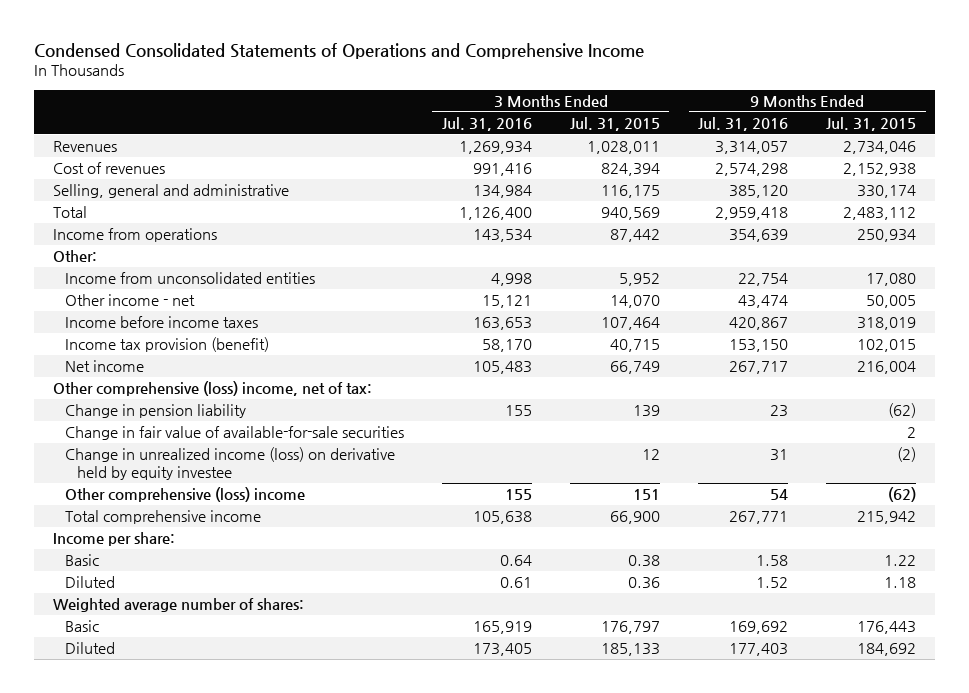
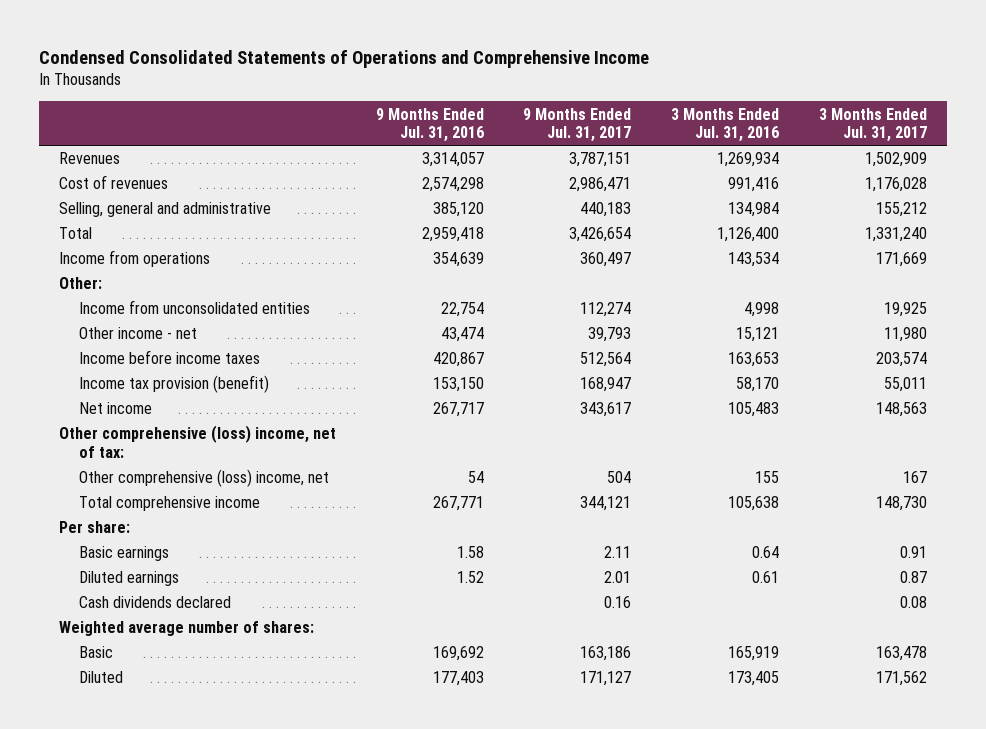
[569,116,660,131] Jul. 31, 2015 -> none
[826,116,917,131] Jul. 31, 2015 -> none
none -> [523,107,632,143] 9 Months Ended Jul. 31, 2017
none -> [818,107,927,143] 3 Months Ended Jul. 31, 2017
[64,404,246,419] Change in pension liability -> none
[64,426,404,441] Change in fair value of available-for-sale securities -> none
[64,447,395,480] Change in unrealized income (loss) on derivative held by equity investee -> none
[64,487,305,503] Other comprehensive (loss) income -> [79,469,330,488] Other comprehensive (loss) income, net
[52,532,175,547] Income per share: -> [58,521,130,534] Per share:
[64,554,99,567] Basic -> [79,546,170,562] Basic earnings
[64,576,115,589] Diluted -> [79,571,180,587] Diluted earnings
none -> [79,596,232,609] Cash dividends declared

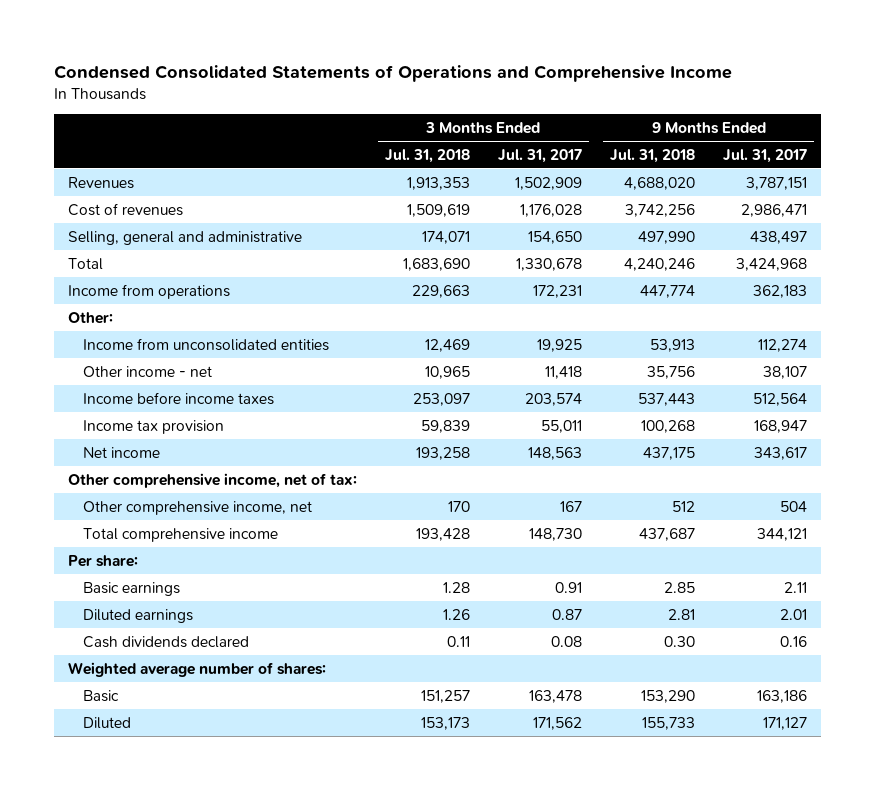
[375,107,484,143] 9 Months Ended Jul. 31, 2016 -> none
[671,107,780,143] 3 Months Ended Jul. 31, 2016 -> none
none -> [384,148,470,163] Jul. 31, 2018
none -> [610,148,696,163] Jul. 31, 2018
[580,202,632,218] 440,183 -> [750,230,808,244] 438,497
[875,202,927,218] 155,212 -> [527,230,582,244] 154,650
[569,227,632,243] 3,426,654 -> [736,257,808,271] 3,424,968
[864,227,927,243] 1,331,240 -> [515,257,582,271] 1,330,678
[580,252,632,268] 360,497 -> [753,284,808,298] 362,183
[875,252,927,268] 171,669 -> [532,284,582,298] 172,231
[588,327,632,343] 39,793 -> [763,365,808,379] 38,107
[883,327,927,343] 11,980 -> [544,365,582,379] 11,418
[79,375,270,394] Income tax provision (benefit) -> [82,419,224,434] Income tax provision
[58,425,336,458] Other comprehensive (loss) income, net of tax: -> [67,472,357,488] Other comprehensive income, net of tax:
[79,469,330,488] Other comprehensive (loss) income, net -> [82,500,312,515] Other comprehensive income, net

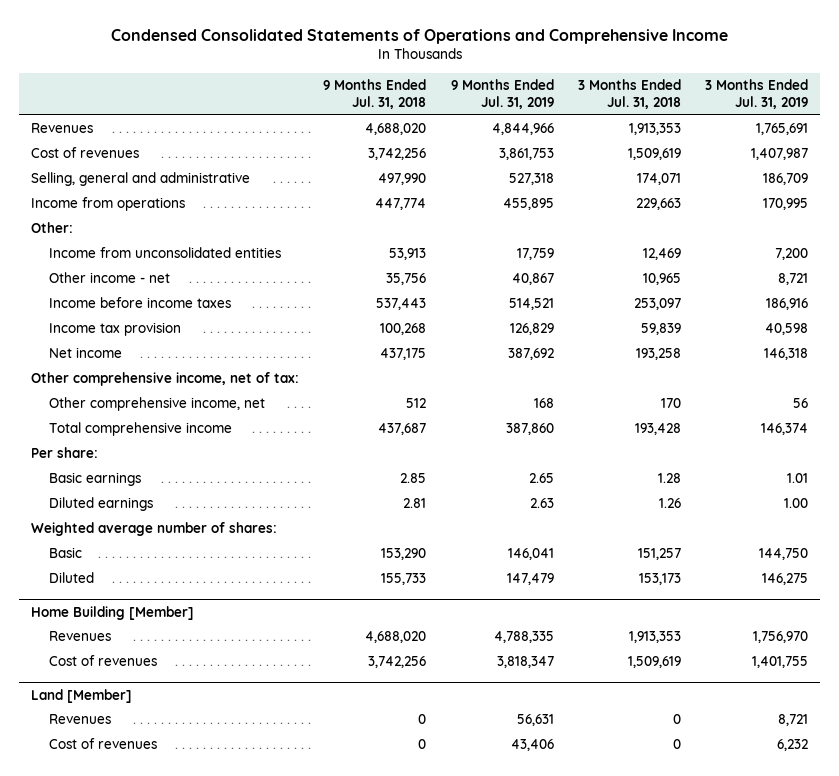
[497,148,582,163] Jul. 31, 2017 -> none
[723,148,808,163] Jul. 31, 2017 -> none
none -> [450,79,554,110] 9 Months Ended Jul. 31, 2019
none -> [704,79,808,110] 3 Months Ended Jul. 31, 2019
[67,257,103,270] Total -> none
[82,635,249,648] Cash dividends declared -> none
none -> [31,605,195,620] Home Building [Member]
none -> [48,631,111,642] Revenues
none -> [48,655,157,667] Cost of revenues
none -> [31,688,133,703] Land [Member]
none -> [48,714,111,725] Revenues
none -> [48,738,157,750] Cost of revenues

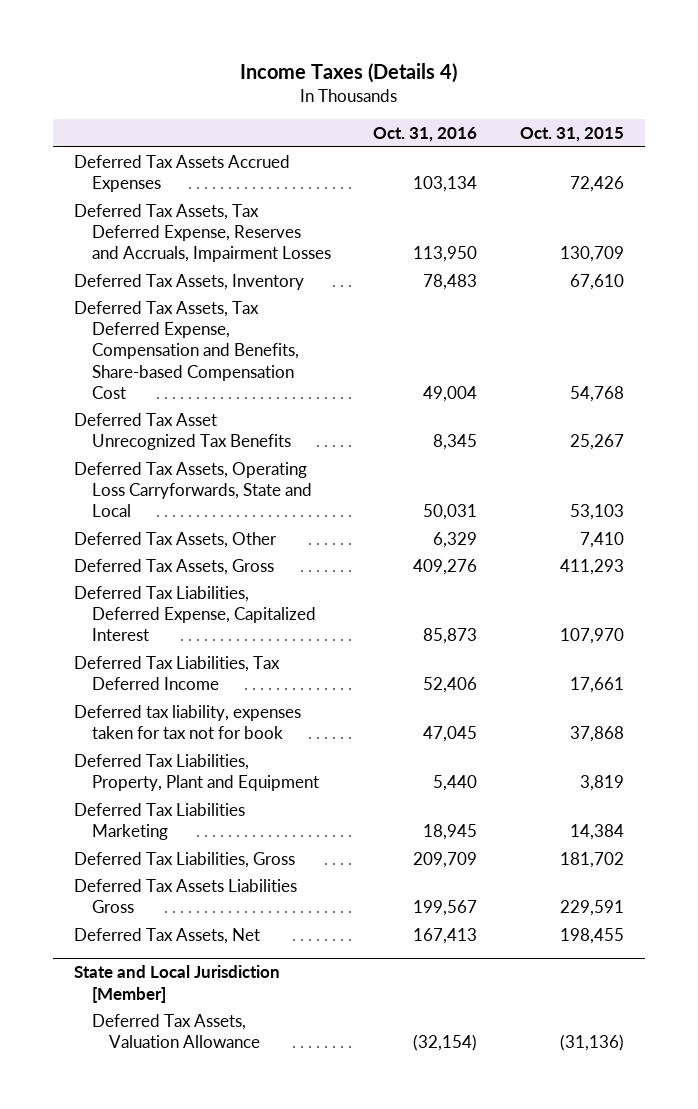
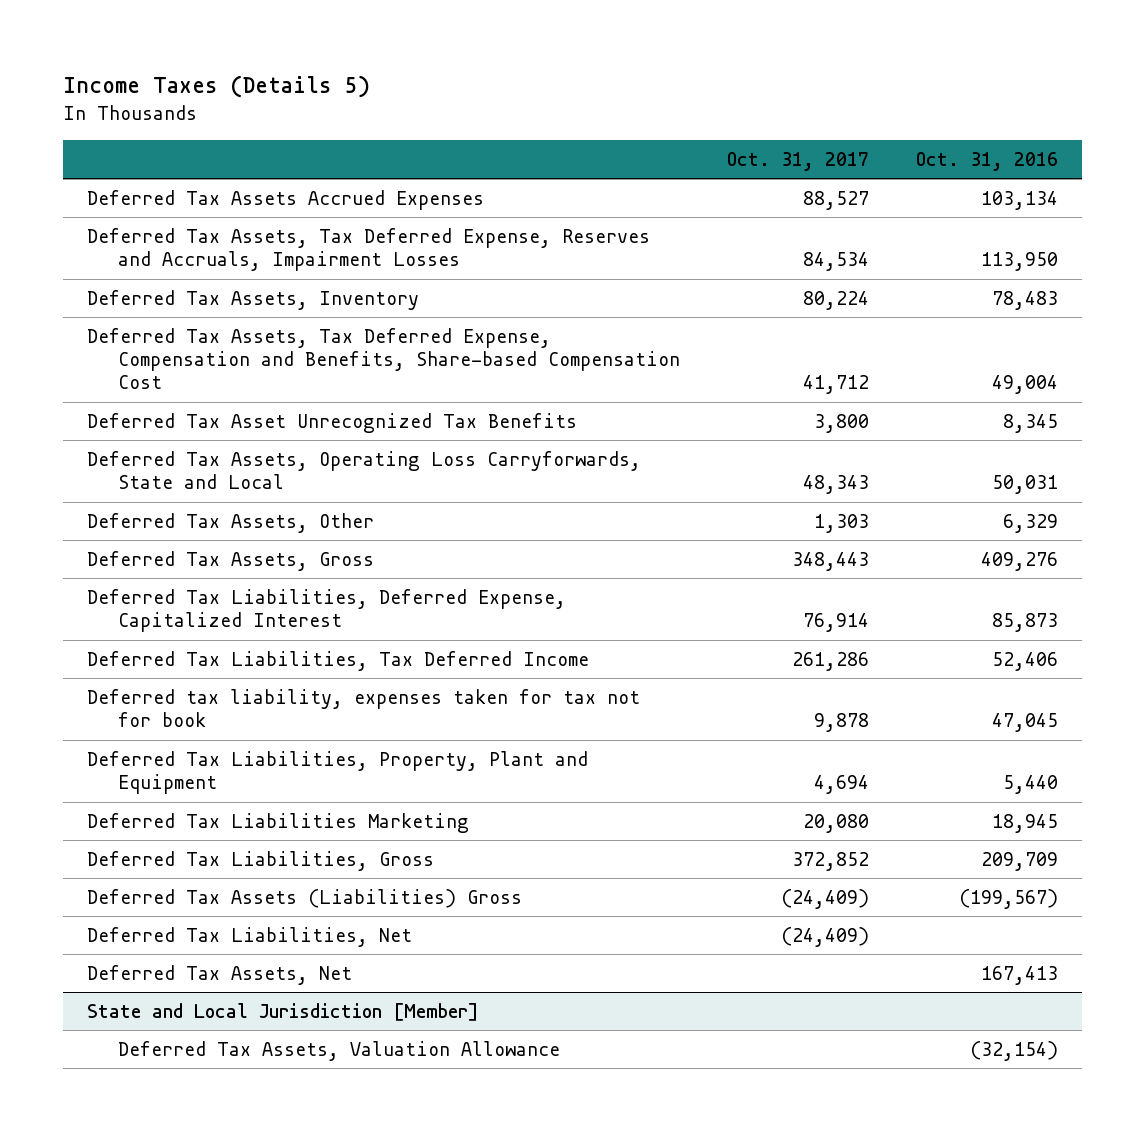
[239,63,457,84] Income Taxes (Details 4) -> [62,75,370,99] Income Taxes (Details 5)
[519,127,624,143] Oct. 31, 2015 -> none
none -> [727,151,870,171] Oct. 31, 2017
[74,878,298,914] Deferred Tax Assets Liabilities Gross -> [86,888,522,908] Deferred Tax Assets (Liabilities) Gross
[413,900,478,917] 199,567 -> [959,888,1059,909] (199,567)
none -> [86,926,412,947] Deferred Tax Liabilities, Net

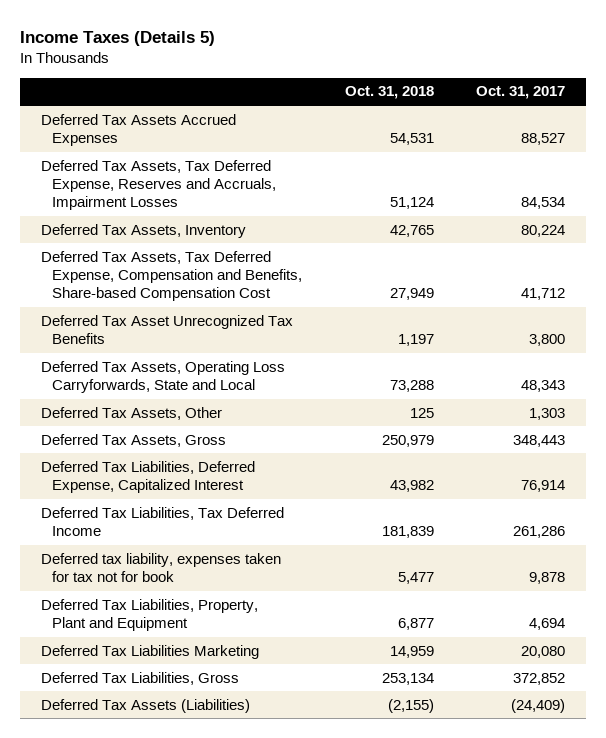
[916,151,1059,171] Oct. 31, 2016 -> none
none -> [344,86,434,100] Oct. 31, 2018
[86,926,412,947] Deferred Tax Liabilities, Net -> none
[86,964,352,985] Deferred Tax Assets, Net -> none
[86,1002,479,1021] State and Local Jurisdiction [Member] -> none
[117,1040,560,1061] Deferred Tax Assets, Valuation Allowance -> none
[86,888,522,908] Deferred Tax Assets (Liabilities) Gross -> [40,698,250,713] Deferred Tax Assets (Liabilities)

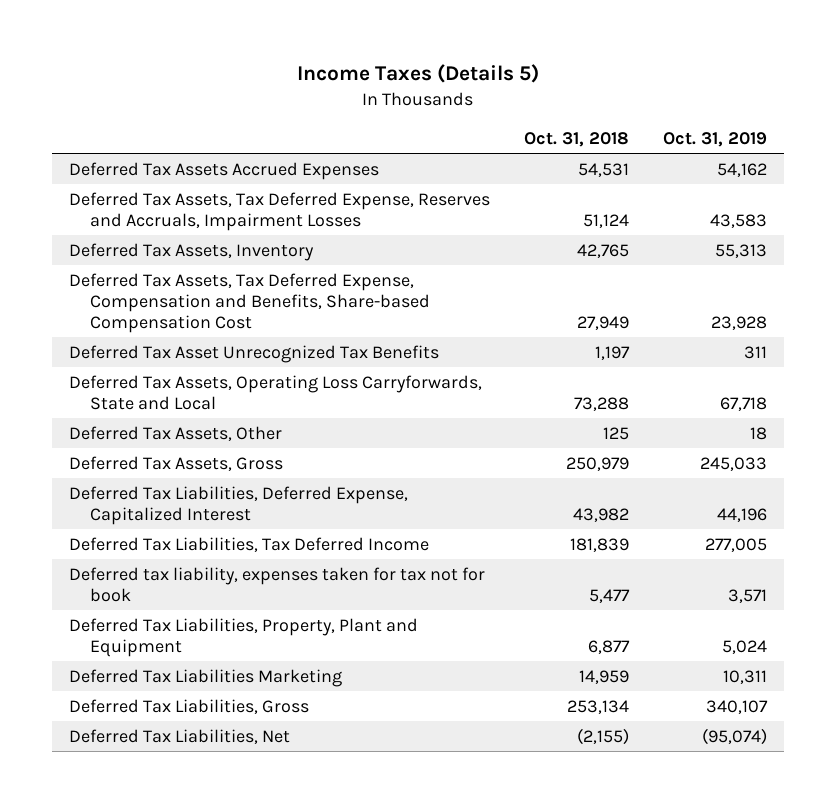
[475,86,565,100] Oct. 31, 2017 -> none
none -> [663,131,768,147] Oct. 31, 2019
[40,698,250,713] Deferred Tax Assets (Liabilities) -> [68,728,290,744] Deferred Tax Liabilities, Net

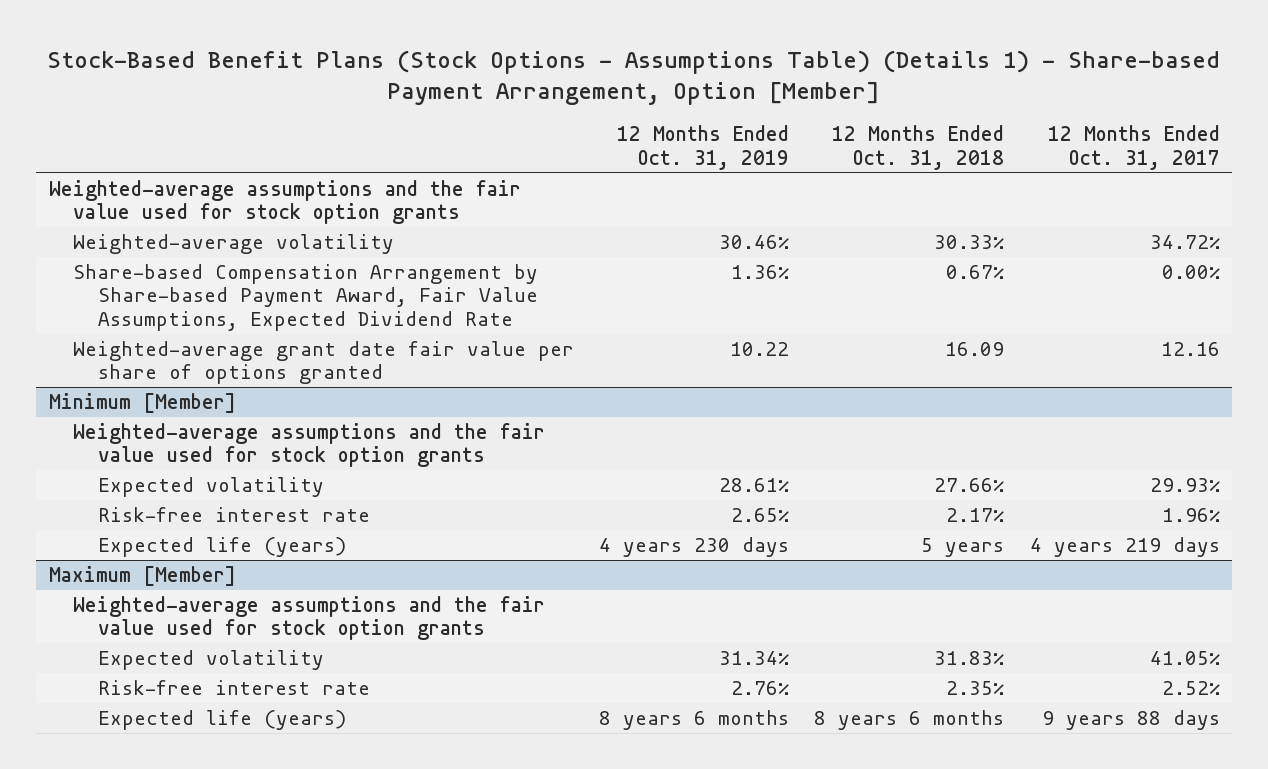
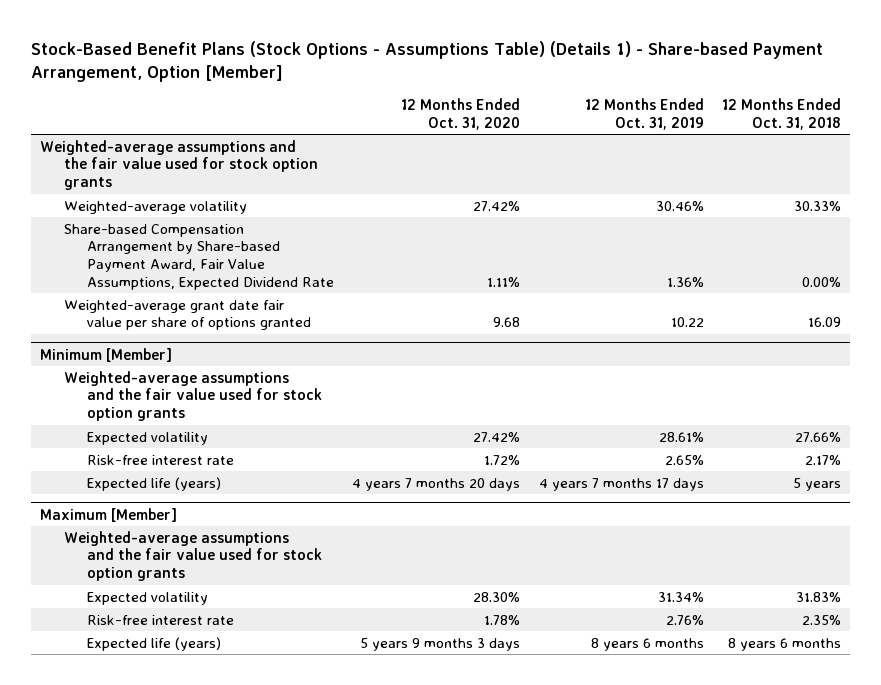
[1047,125,1220,171] 12 Months Ended Oct. 31, 2017 -> none
none -> [401,97,521,130] 12 Months Ended Oct. 31, 2020
[946,264,1005,279] 0.67% -> [801,276,841,287] 0.00%
[599,536,790,557] 4 years 230 days -> [538,477,704,491] 4 years 7 months 17 days

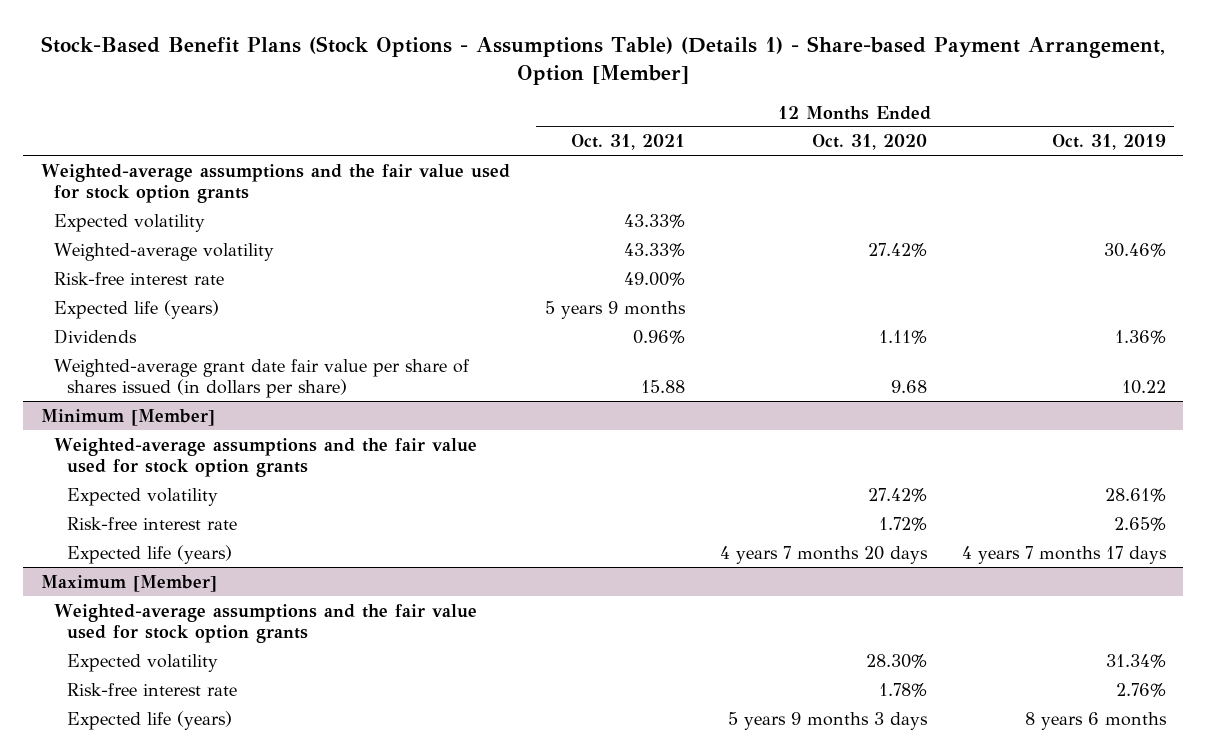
[721,97,841,130] 12 Months Ended Oct. 31, 2018 -> none
none -> [570,134,685,151] Oct. 31, 2021
none -> [54,213,206,232] Expected volatility
none -> [54,271,225,285] Risk-free interest rate
none -> [54,299,220,319] Expected life (years)
[63,223,335,290] Share-based Compensation Arrangement by Share-based Payment Award, Fair Value Assumptions, Expected Dividend Rate -> [54,328,138,344] Dividends
[63,299,312,331] Weighted-average grant date fair value per share of options granted -> [54,358,471,399] Weighted-average grant date fair value per share of shares issued (in dollars per share)

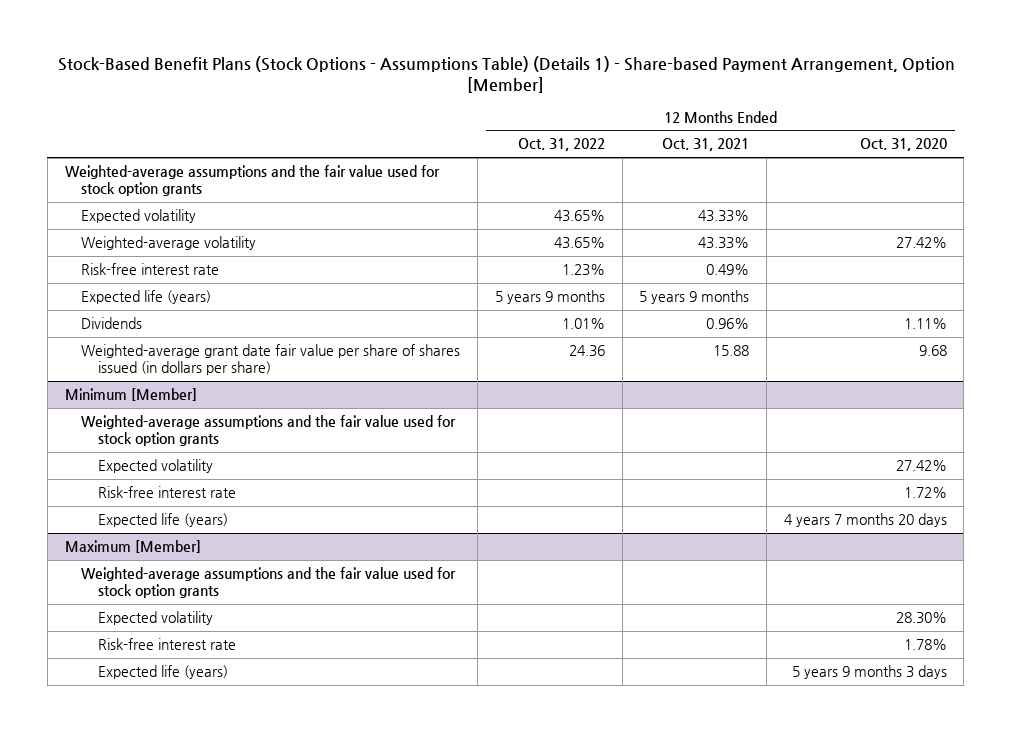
[1051,134,1166,151] Oct. 31, 2019 -> none
none -> [517,138,605,152] Oct. 31, 2022
[623,271,685,286] 49.00% -> [706,264,750,276] 0.49%

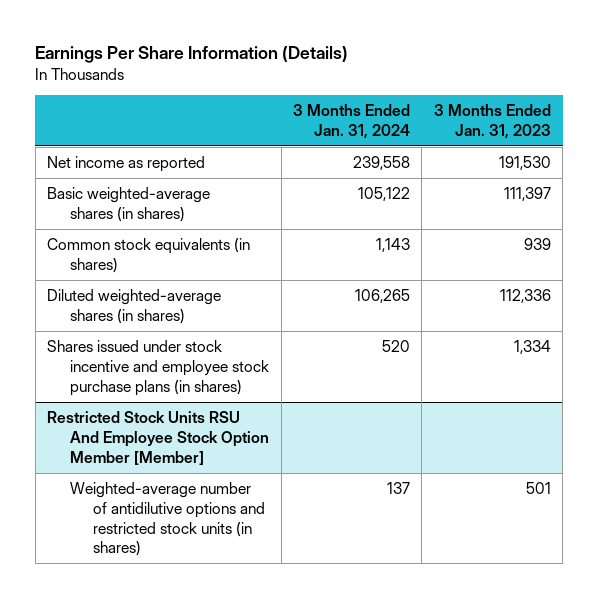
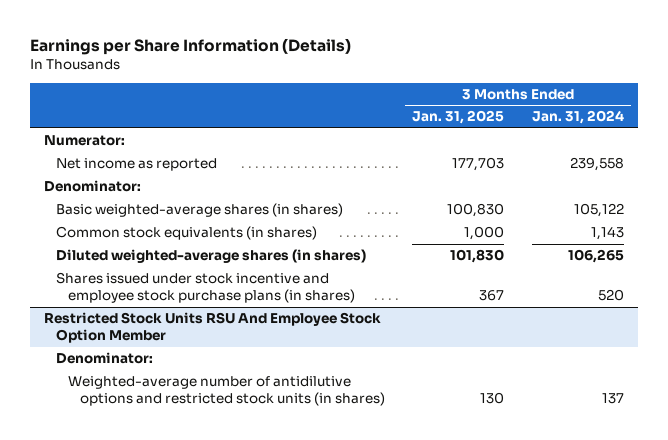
[35,45,349,63] Earnings Per Share Information (Details) -> [30,38,352,56] Earnings per Share Information (Details)
[433,104,551,139] 3 Months Ended Jan. 31, 2023 -> none
none -> [412,110,505,125] Jan. 31, 2025
none -> [44,135,126,147] Numerator:
none -> [44,180,142,193] Denominator:
[47,411,270,465] Restricted Stock Units RSU And Employee Stock Option Member [Member] -> [44,312,382,344] Restricted Stock Units RSU And Employee Stock Option Member
none -> [56,352,154,365] Denominator:

